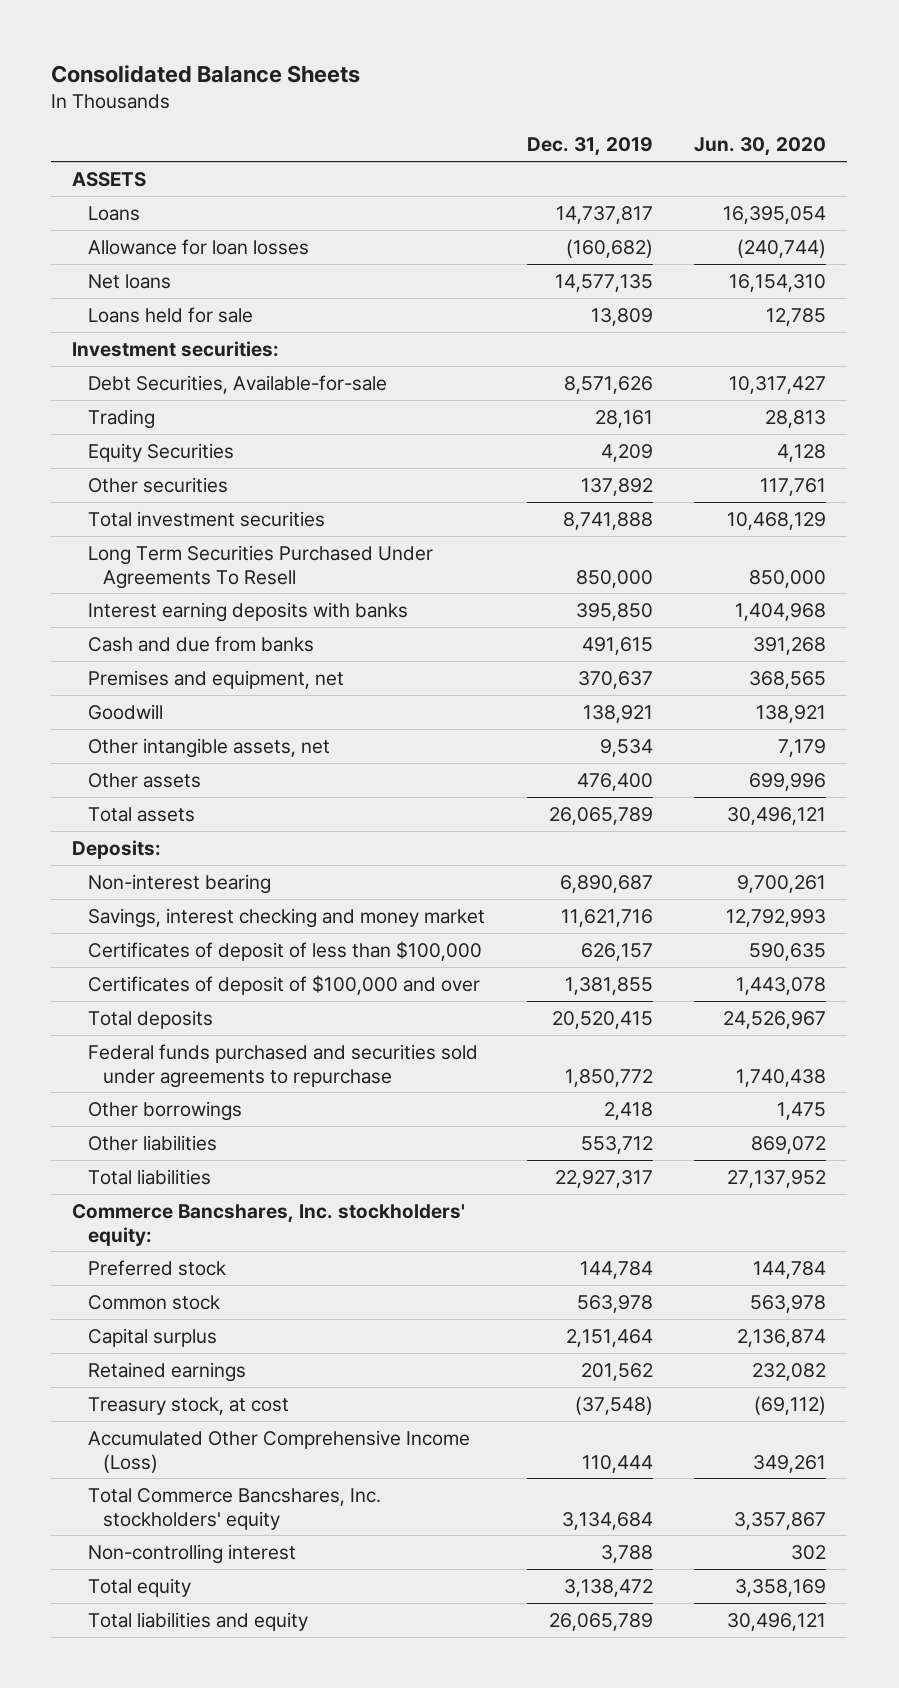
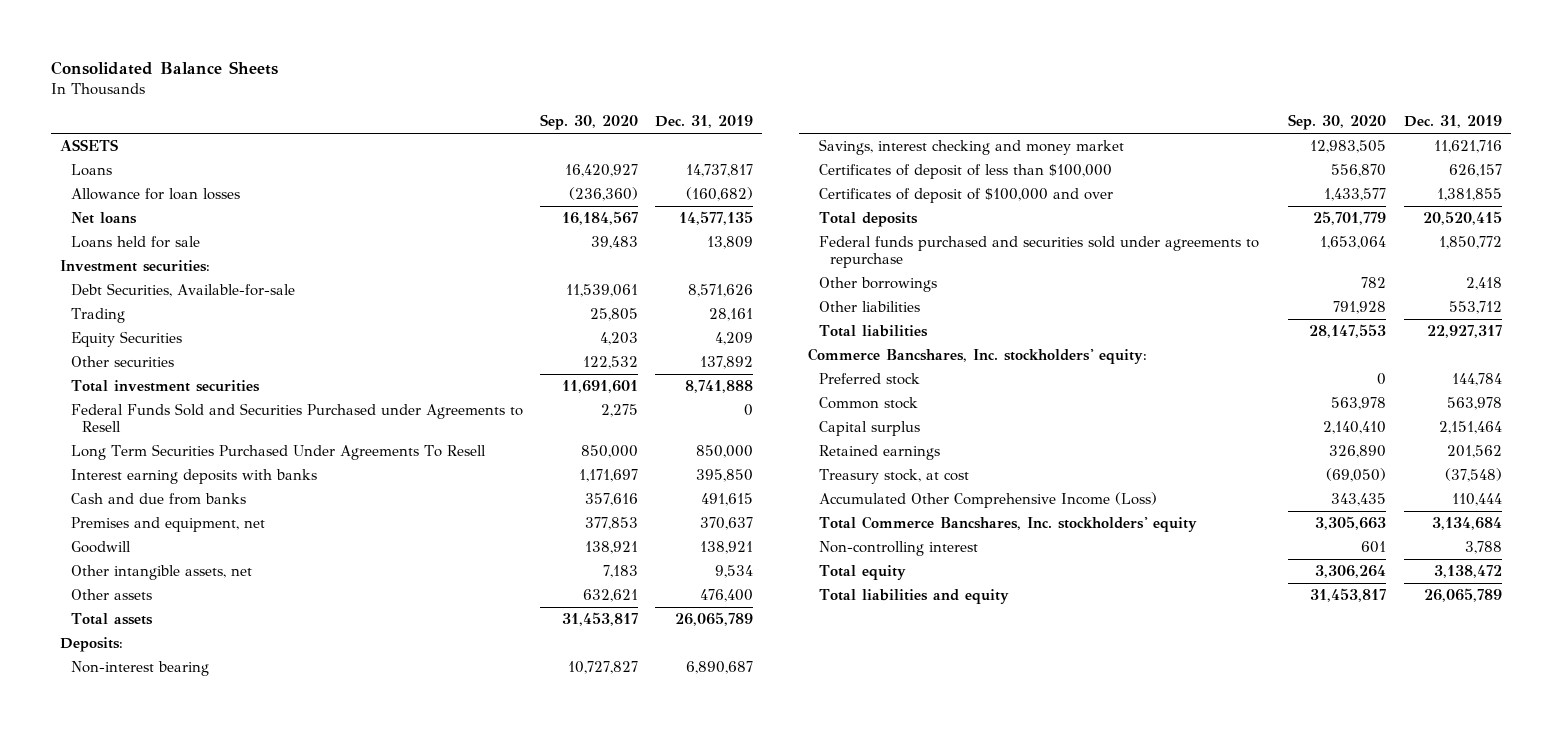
[694,137,827,157] Jun. 30, 2020 -> none
none -> [540,114,639,131] Sep. 30, 2020
none -> [70,403,523,433] Federal Funds Sold and Securities Purchased under Agreements to Resell

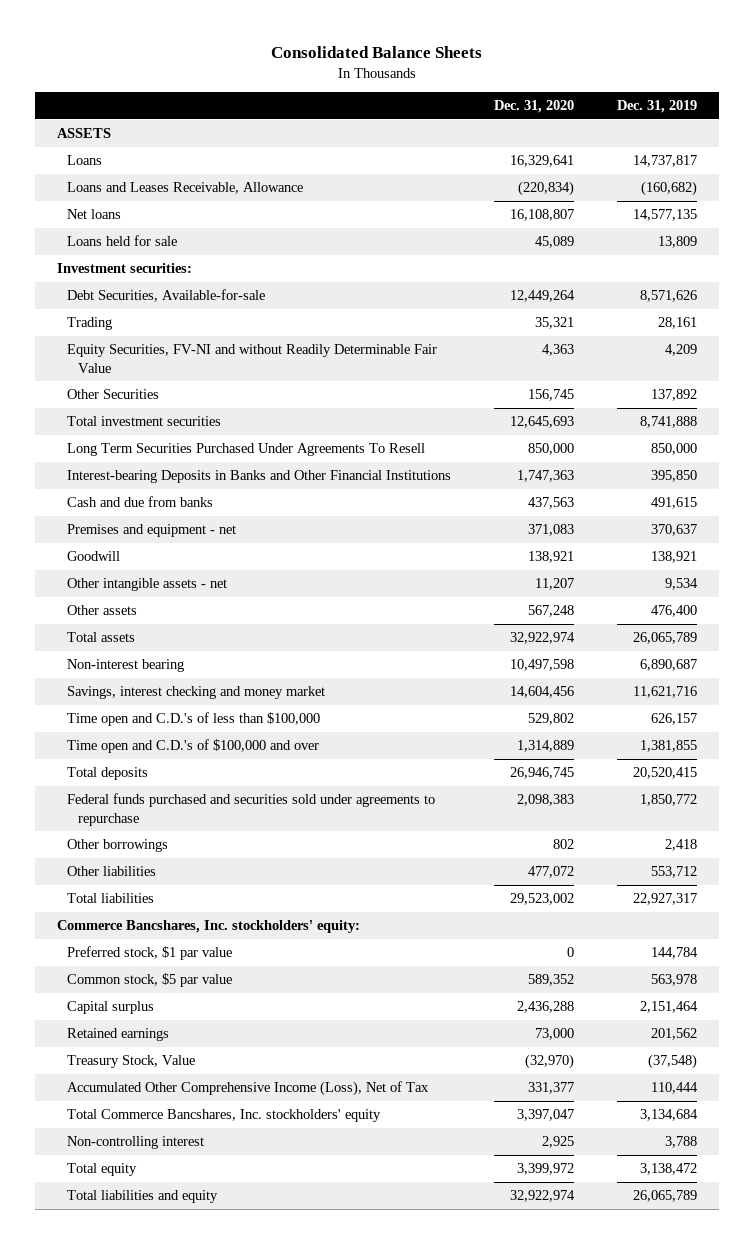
[540,114,639,131] Sep. 30, 2020 -> none
none -> [494,100,575,114] Dec. 31, 2020
[70,188,240,201] Allowance for loan losses -> [67,182,304,195] Loans and Leases Receivable, Allowance
[70,331,182,348] Equity Securities -> [67,344,438,373] Equity Securities, FV-NI and without Readily Determinable Fair Value
[70,356,174,368] Other securities -> [67,389,160,400] Other Securities
[70,403,523,433] Federal Funds Sold and Securities Purchased under Agreements to Resell -> none
[70,469,317,485] Interest earning deposits with banks -> [67,470,452,484] Interest-bearing Deposits in Banks and Other Financial Institutions
[70,517,265,533] Premises and equipment, net -> [67,524,237,538] Premises and equipment - net
[70,565,252,581] Other intangible assets, net -> [67,578,228,592] Other intangible assets - net
[59,637,123,653] Deposits: -> none
[819,164,1113,180] Certificates of deposit of less than $100,000 -> [67,712,321,727] Time open and C.D.'s of less than $100,000
[819,188,1114,204] Certificates of deposit of $100,000 and over -> [67,739,320,754] Time open and C.D.'s of $100,000 and over
[819,373,921,386] Preferred stock -> [67,946,233,961] Preferred stock, $1 par value
[819,397,919,410] Common stock -> [67,973,233,988] Common stock, $5 par value
[819,469,970,485] Treasury stock, at cost -> [67,1055,196,1069] Treasury Stock, Value
[819,492,1158,509] Accumulated Other Comprehensive Income (Loss) -> [67,1081,430,1097] Accumulated Other Comprehensive Income (Loss), Net of Tax

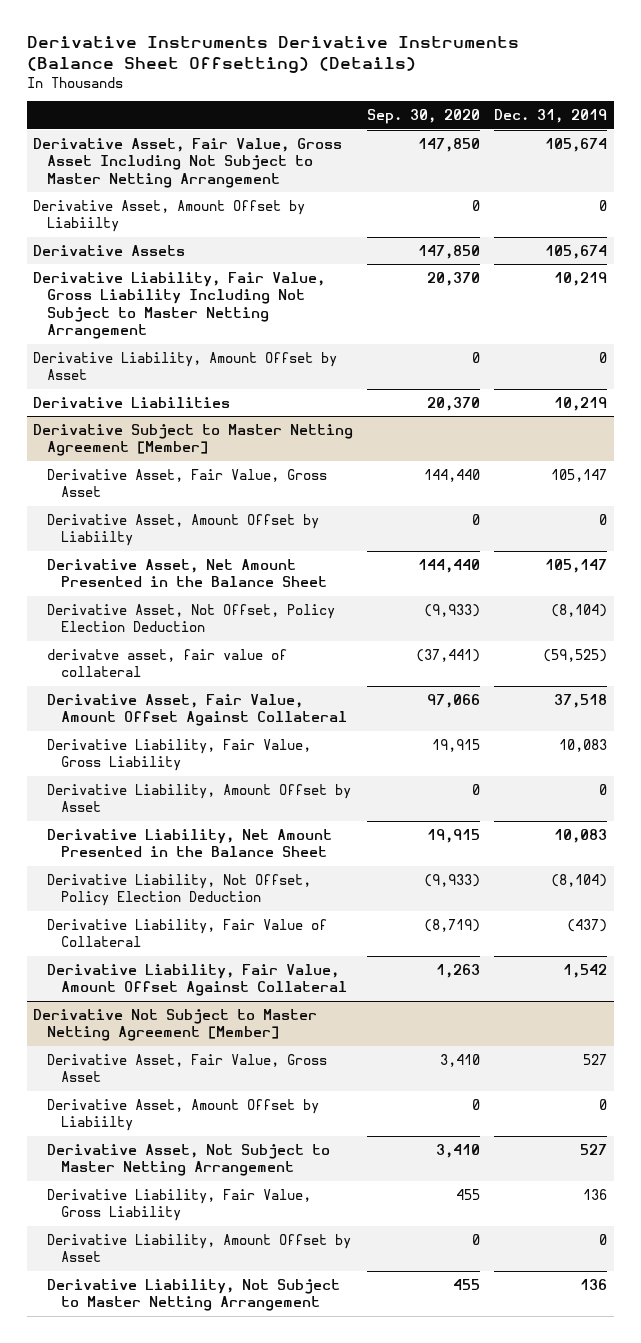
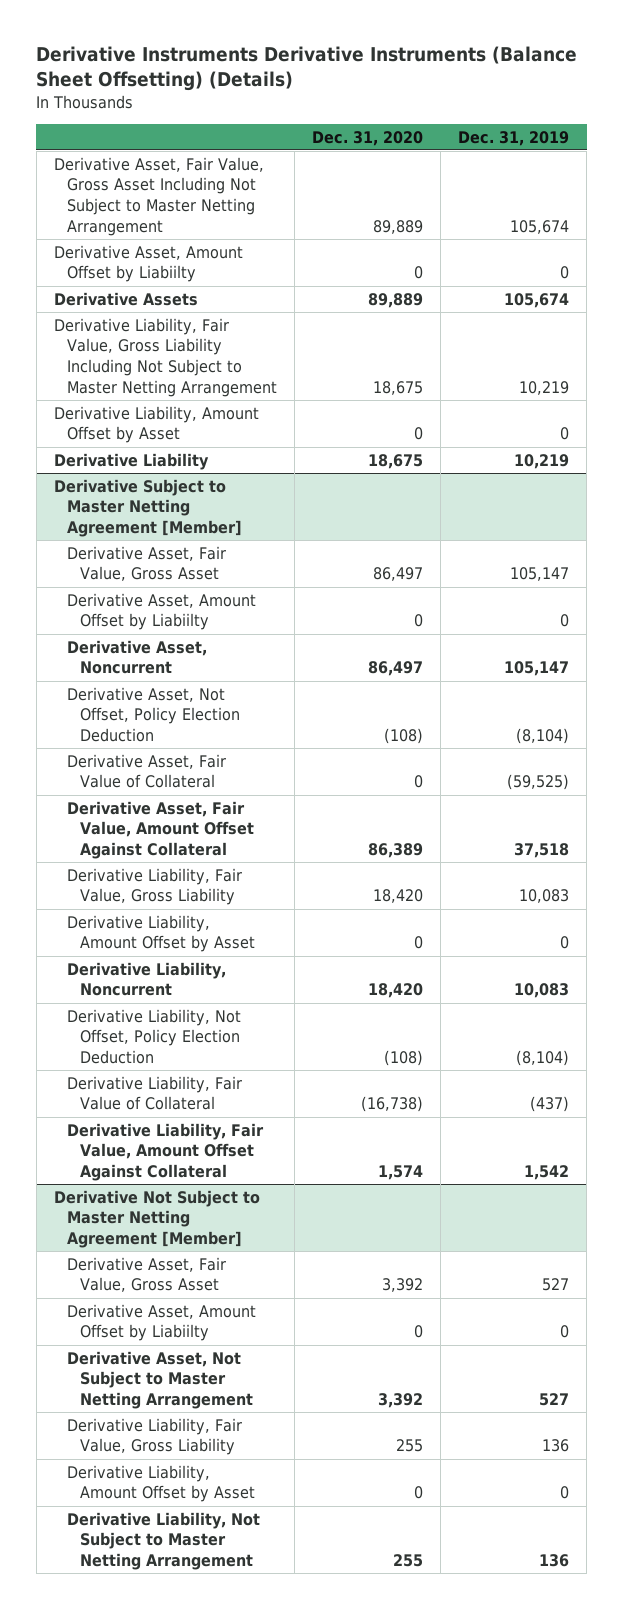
[367,109,481,125] Sep. 30, 2020 -> none
none -> [312,130,424,146] Dec. 31, 2020
[33,396,231,408] Derivative Liabilities -> [53,452,209,470] Derivative Liability
[47,558,328,588] Derivative Asset, Net Amount Presented in the Balance Sheet -> [67,639,208,675] Derivative Asset, Noncurrent
[47,648,288,678] derivatve asset, fair value of collateral -> [67,753,227,789] Derivative Asset, Fair Value of Collateral
[47,828,333,858] Derivative Liability, Net Amount Presented in the Balance Sheet -> [67,961,227,997] Derivative Liability, Noncurrent

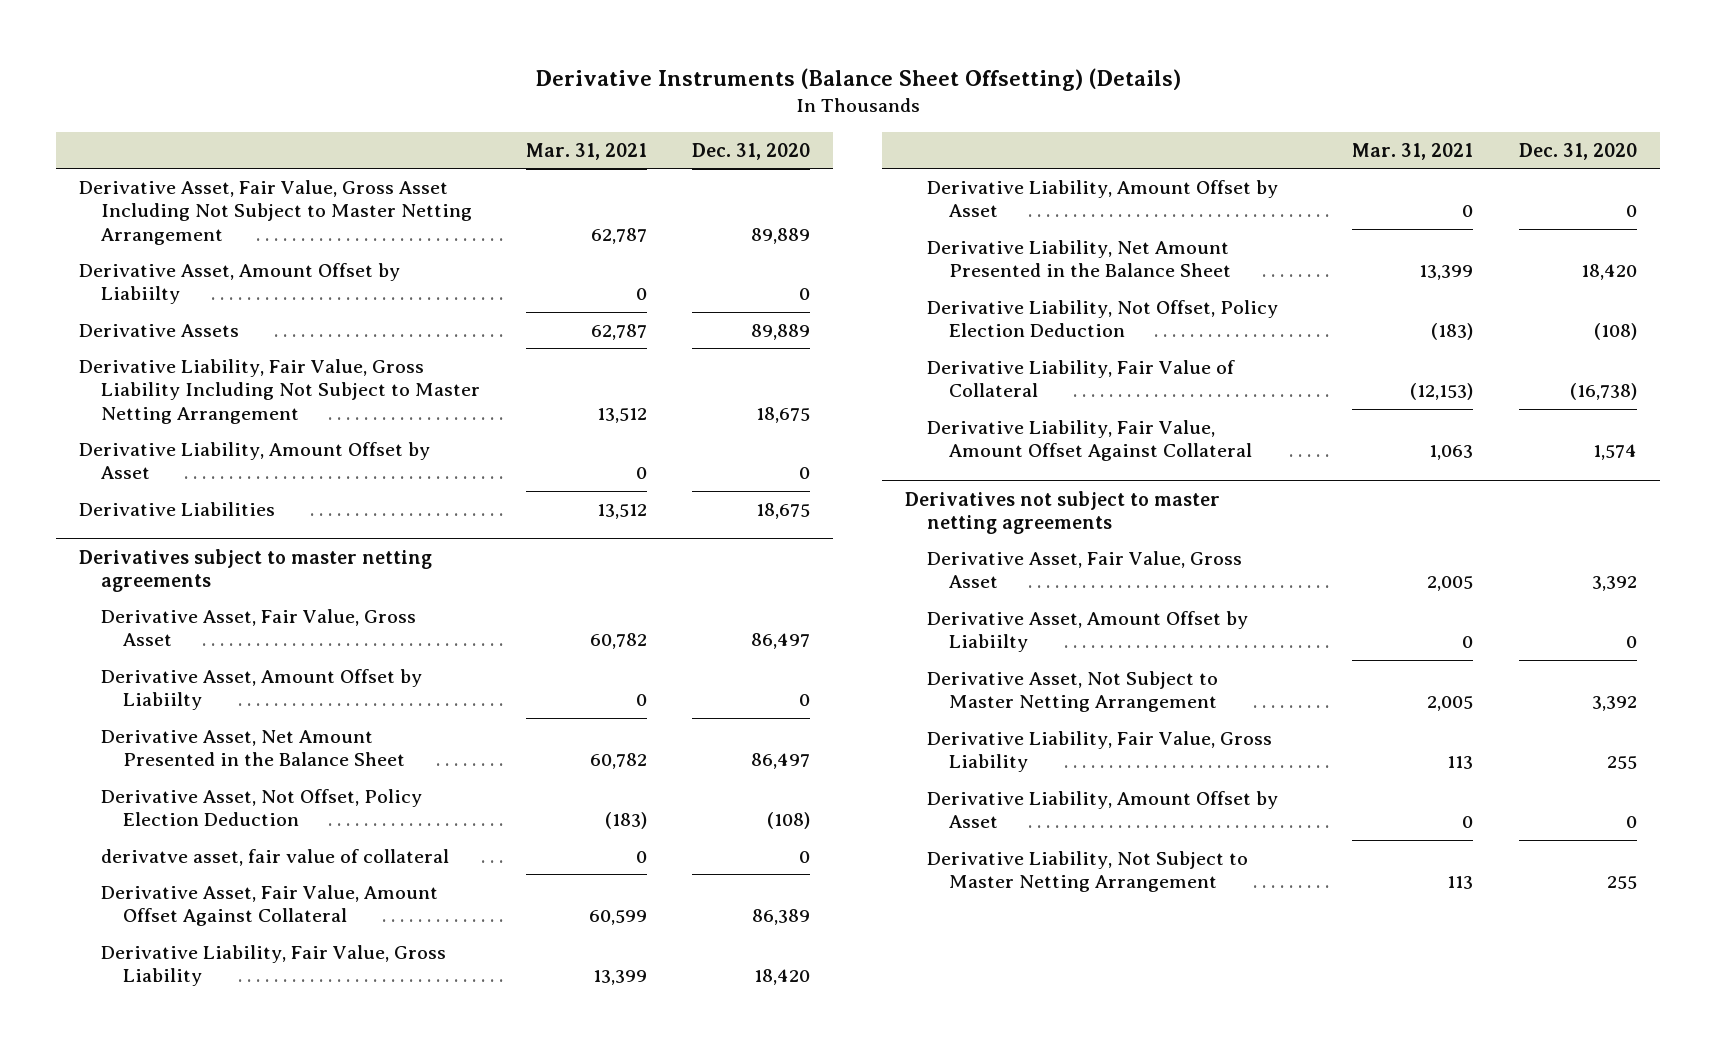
[36,46,578,92] Derivative Instruments Derivative Instruments (Balance Sheet Offsetting) (Details) -> [534,68,1181,92] Derivative Instruments (Balance Sheet Offsetting) (Details)
[458,130,570,146] Dec. 31, 2019 -> none
none -> [525,142,647,160] Mar. 31, 2021
[53,452,209,470] Derivative Liability -> [78,501,275,516] Derivative Liabilities
[53,478,243,538] Derivative Subject to Master Netting Agreement [Member] -> [78,548,432,593] Derivatives subject to master netting agreements
[67,639,208,675] Derivative Asset, Noncurrent -> [100,729,405,767] Derivative Asset, Net Amount Presented in the Balance Sheet
[67,753,227,789] Derivative Asset, Fair Value of Collateral -> [100,848,449,866] derivatve asset, fair value of collateral
[67,961,227,997] Derivative Liability, Noncurrent -> [927,239,1232,278] Derivative Liability, Net Amount Presented in the Balance Sheet
[53,1189,260,1249] Derivative Not Subject to Master Netting Agreement [Member] -> [904,490,1220,535] Derivatives not subject to master netting agreements

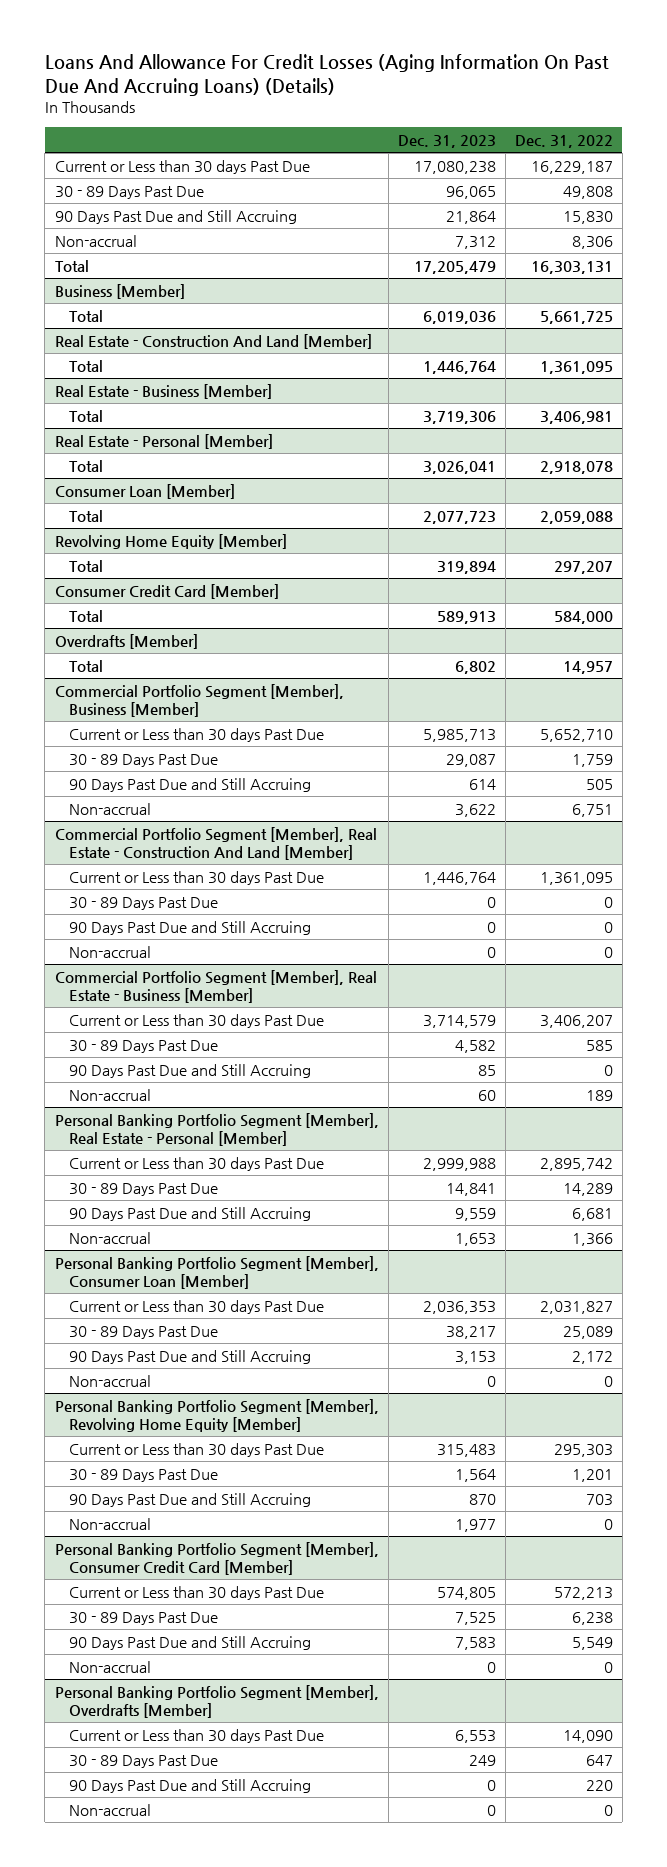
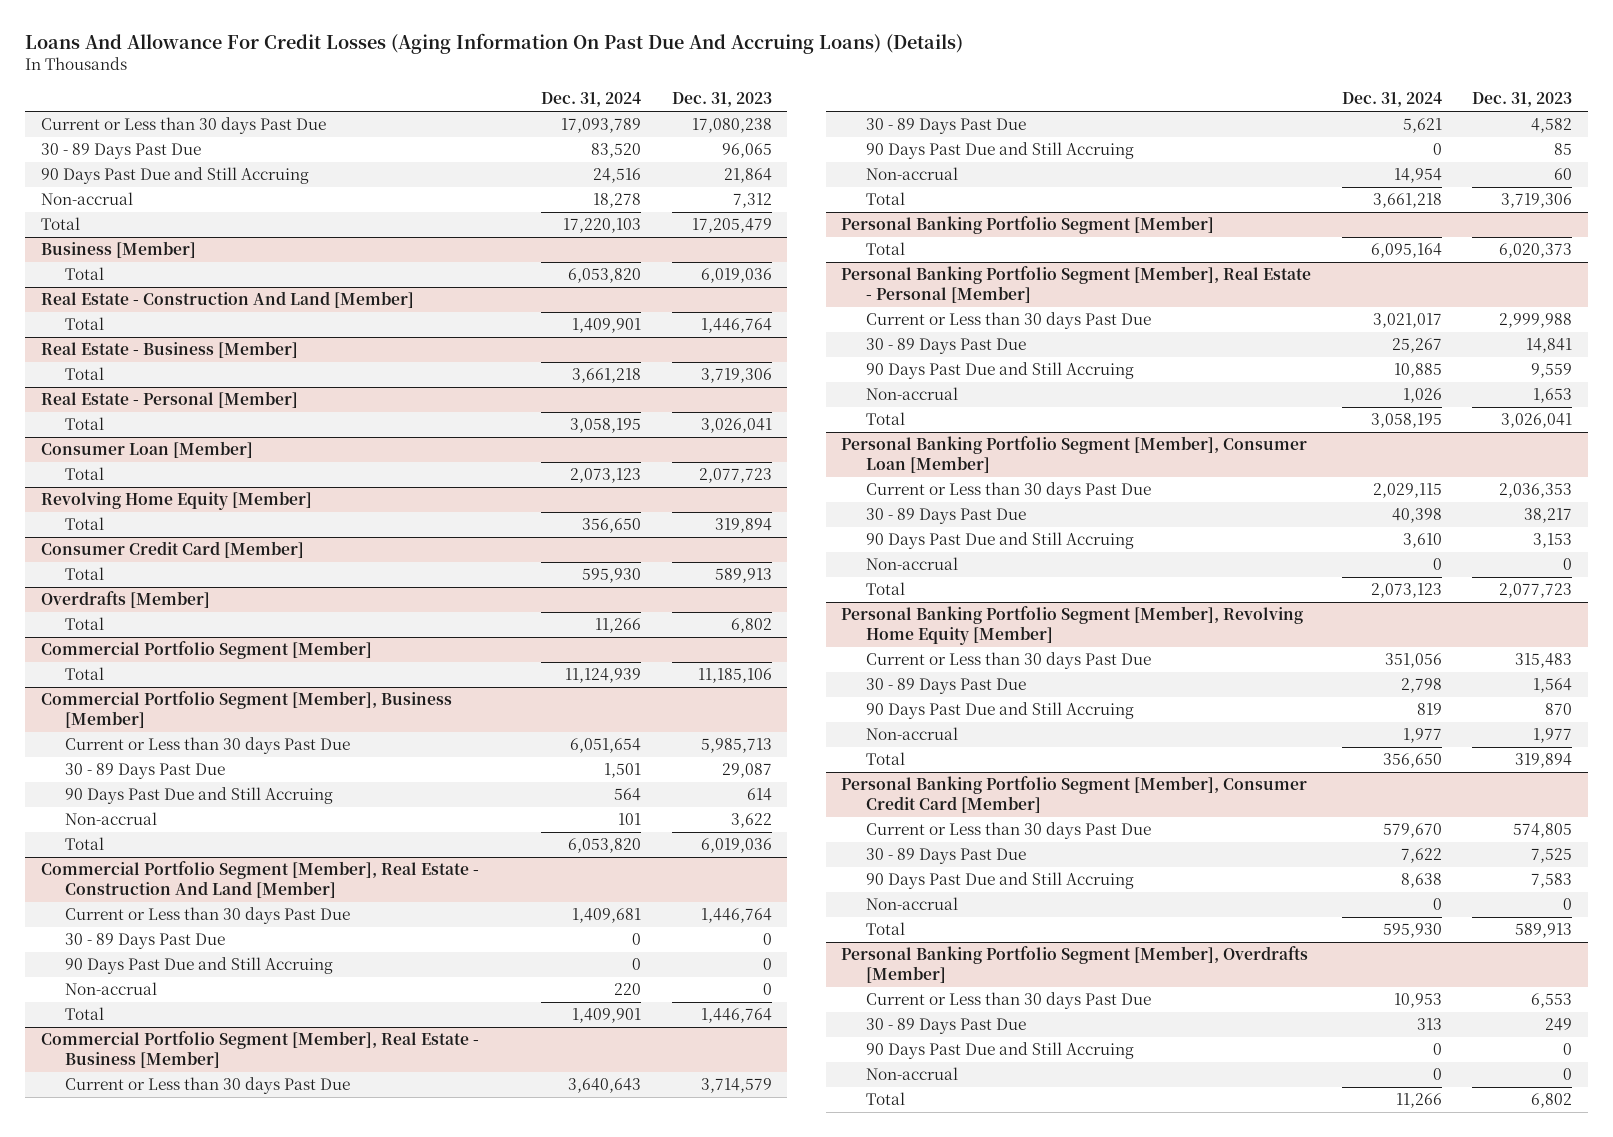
[514,134,613,148] Dec. 31, 2022 -> none
none -> [541,92,642,108] Dec. 31, 2024
none -> [40,641,372,660] Commercial Portfolio Segment [Member]
none -> [65,667,105,681] Total
none -> [65,837,105,851] Total
none -> [65,1007,105,1021] Total
none -> [865,192,905,206] Total
none -> [841,216,1215,235] Personal Banking Portfolio Segment [Member]
none -> [865,242,905,256] Total
none -> [865,412,905,426] Total
none -> [865,582,905,596] Total
none -> [865,752,905,766] Total
none -> [865,922,905,936] Total
none -> [865,1092,905,1106] Total

